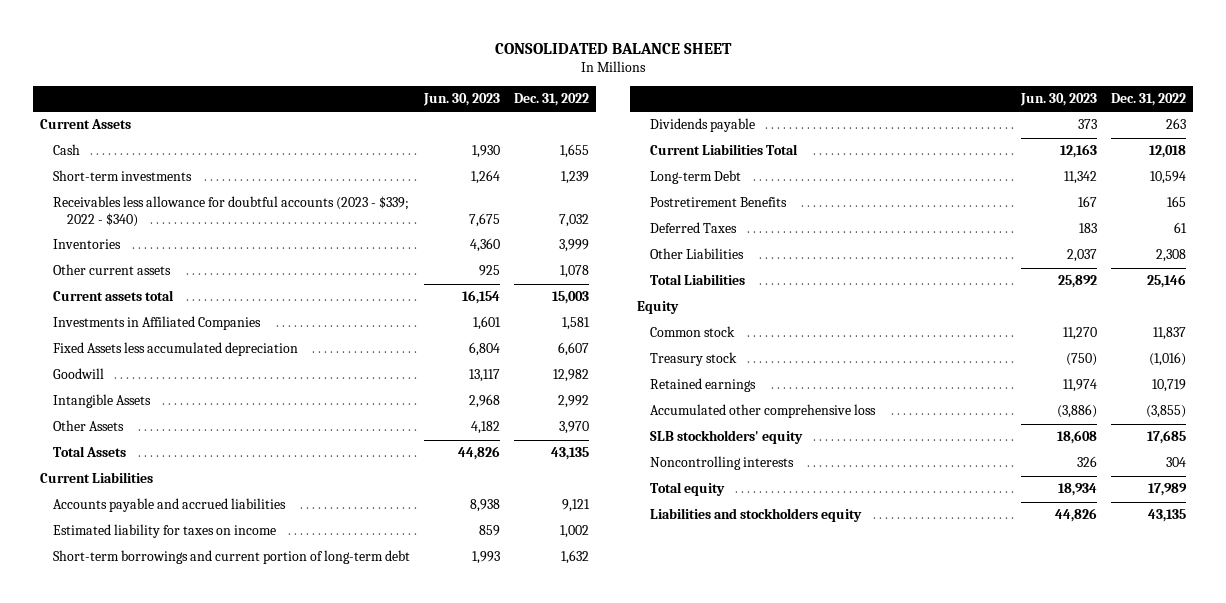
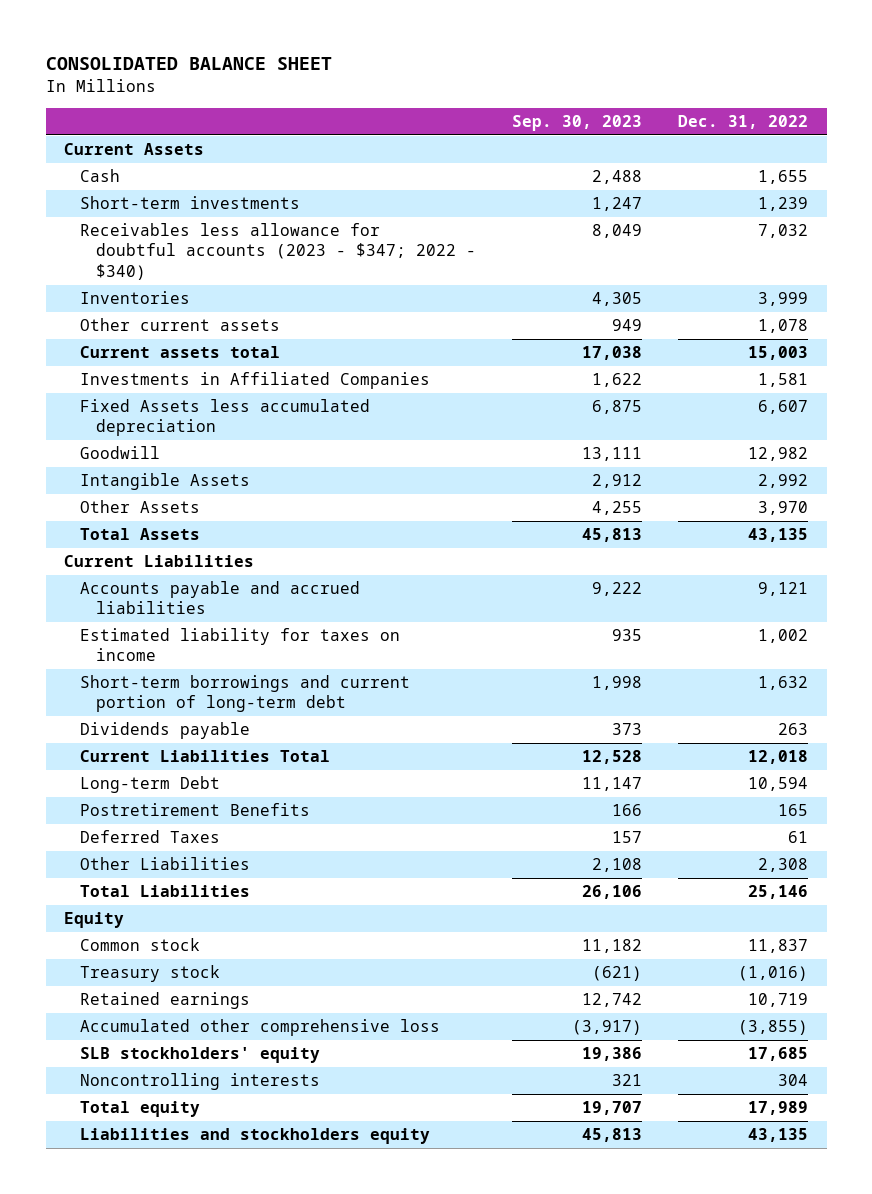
[423,93,501,107] Jun. 30, 2023 -> none
none -> [512,114,643,131] Sep. 30, 2023
[53,196,410,227] Receivables less allowance for doubtful accounts (2023 - $339; 2022 - $340) -> [79,223,477,280] Receivables less allowance for doubtful accounts (2023 - $347; 2022 - $340)

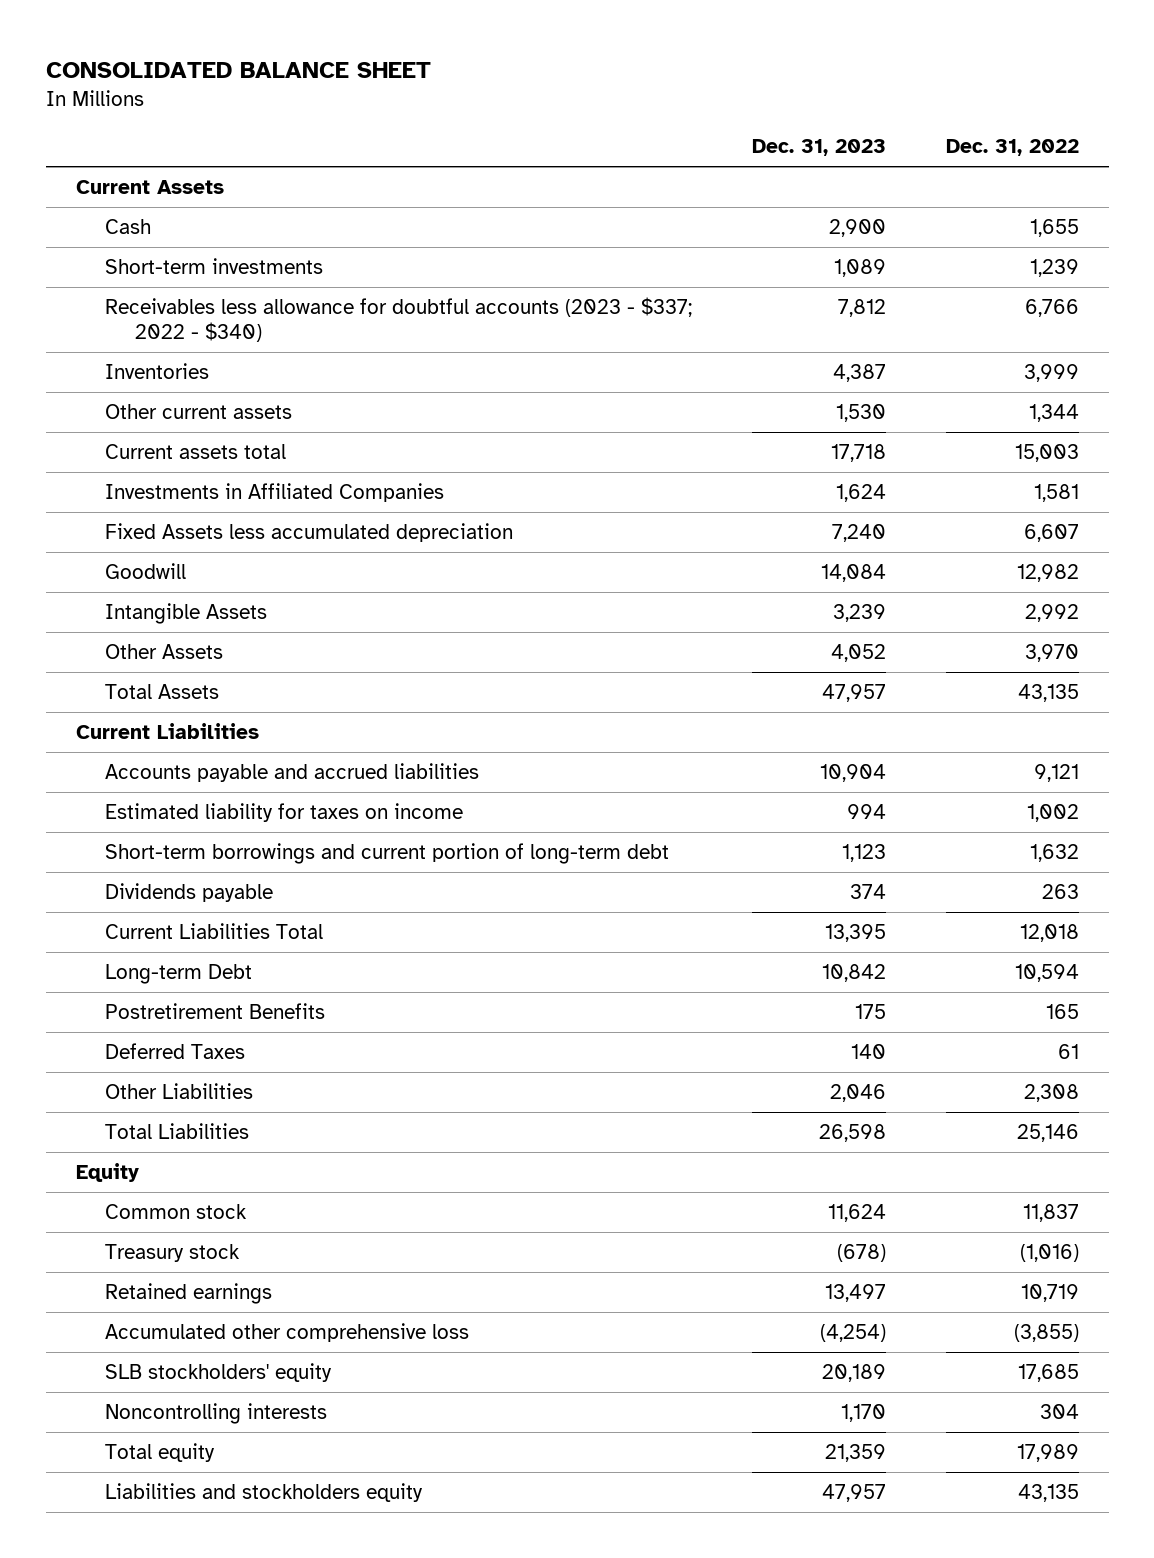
[512,114,643,131] Sep. 30, 2023 -> none
none -> [751,139,886,157] Dec. 31, 2023
[79,223,477,280] Receivables less allowance for doubtful accounts (2023 - $347; 2022 - $340) -> [105,297,693,342] Receivables less allowance for doubtful accounts (2023 - $337; 2022 - $340)
[758,224,809,239] 7,032 -> [1024,299,1079,318] 6,766
[758,319,809,334] 1,078 -> [1028,404,1079,423] 1,344

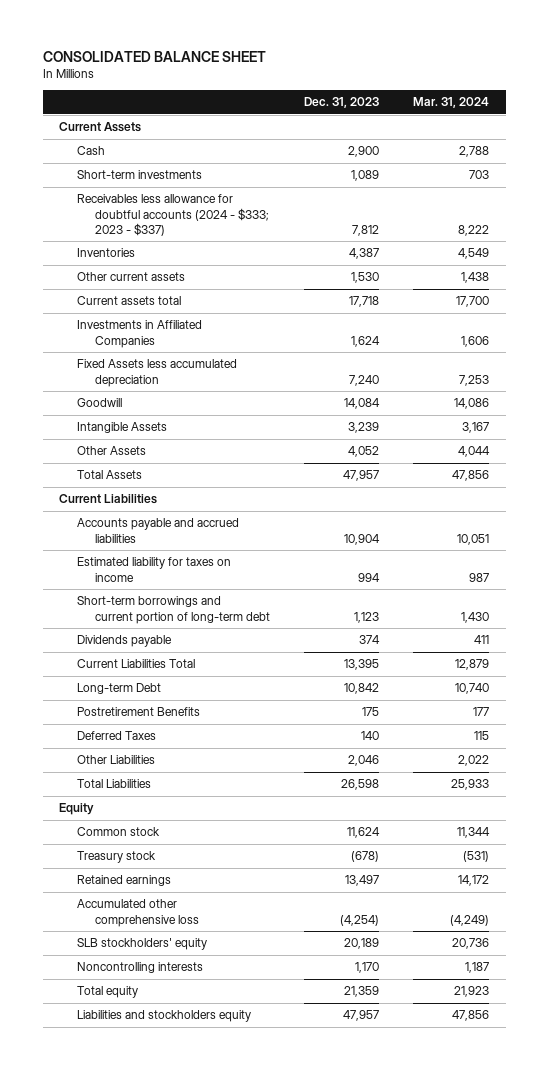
[945,139,1079,157] Dec. 31, 2022 -> none
none -> [412,97,489,109] Mar. 31, 2024
[105,297,693,342] Receivables less allowance for doubtful accounts (2023 - $337; 2022 - $340) -> [77,194,270,237] Receivables less allowance for doubtful accounts (2024 - $333; 2023 - $337)

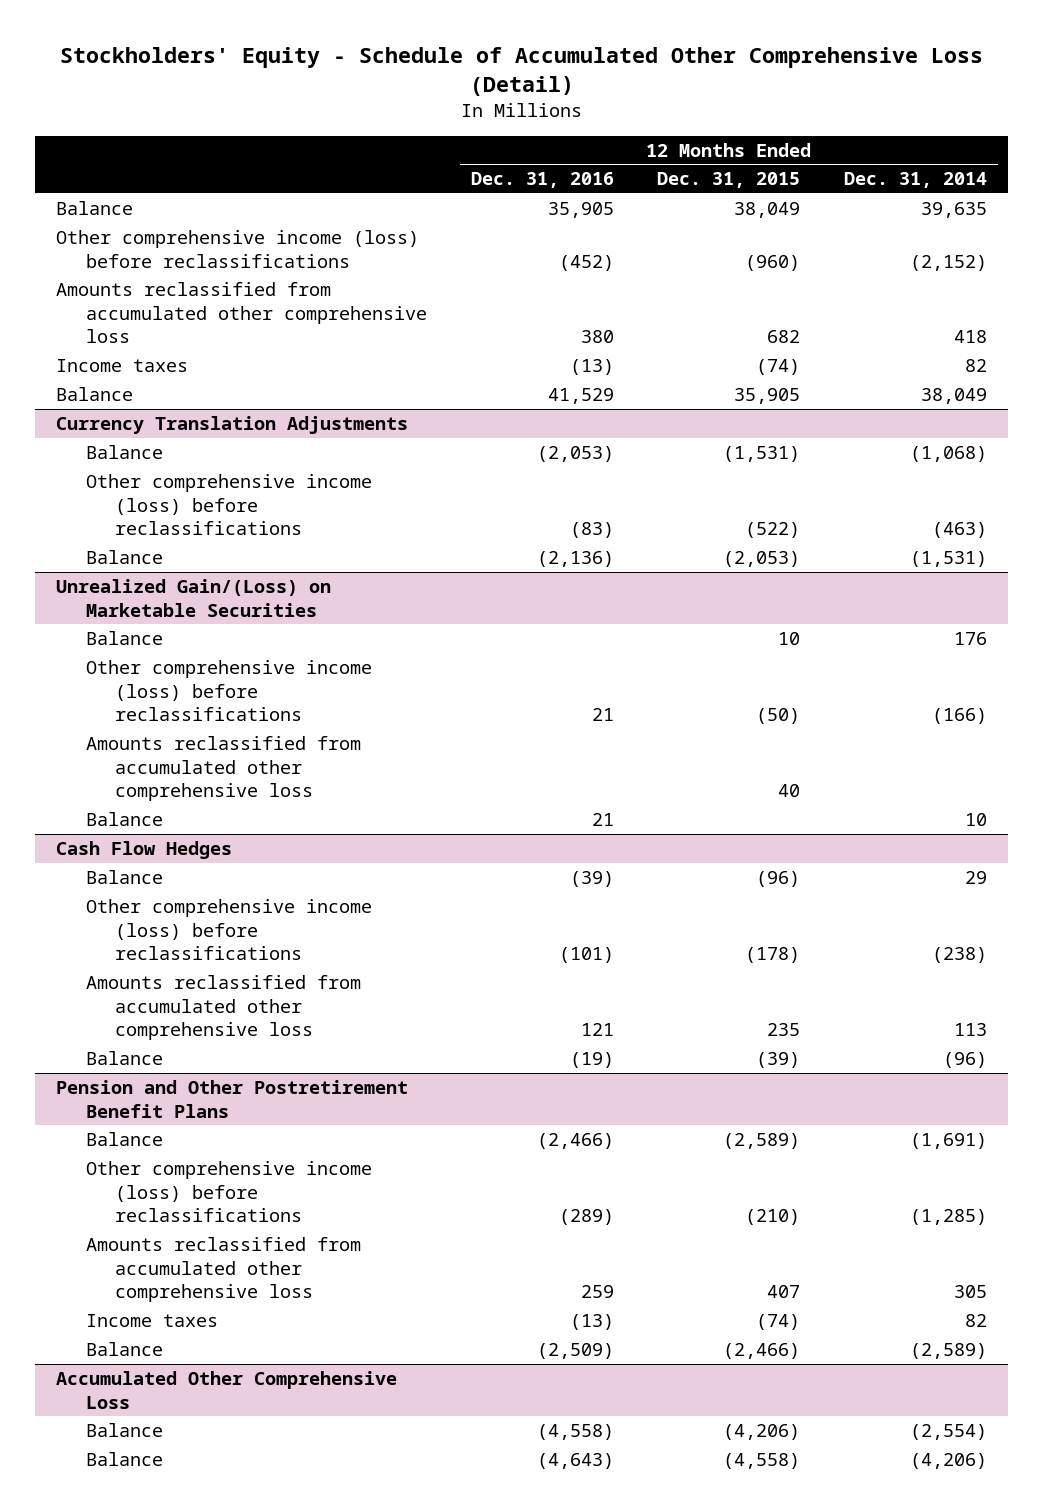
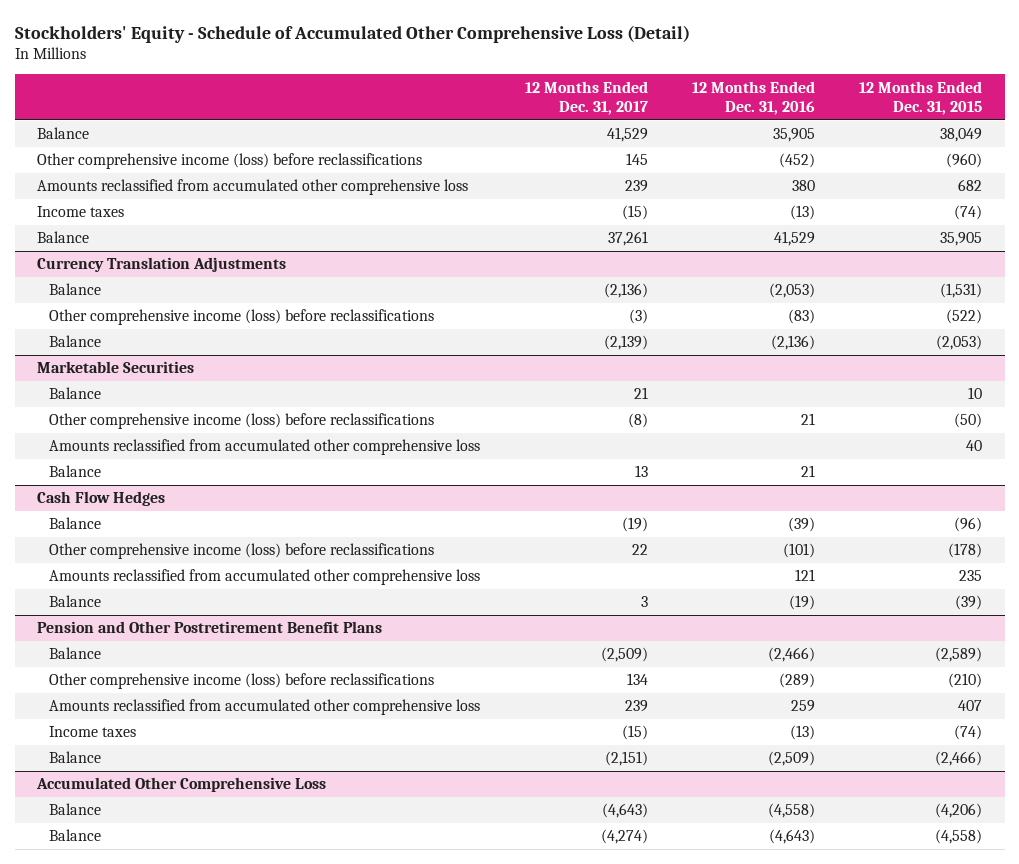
[843,172,987,189] Dec. 31, 2014 -> none
none -> [524,80,648,115] 12 Months Ended Dec. 31, 2017
[56,578,332,617] Unrealized Gain/(Loss) on Marketable Securities -> [36,361,194,374] Marketable Securities

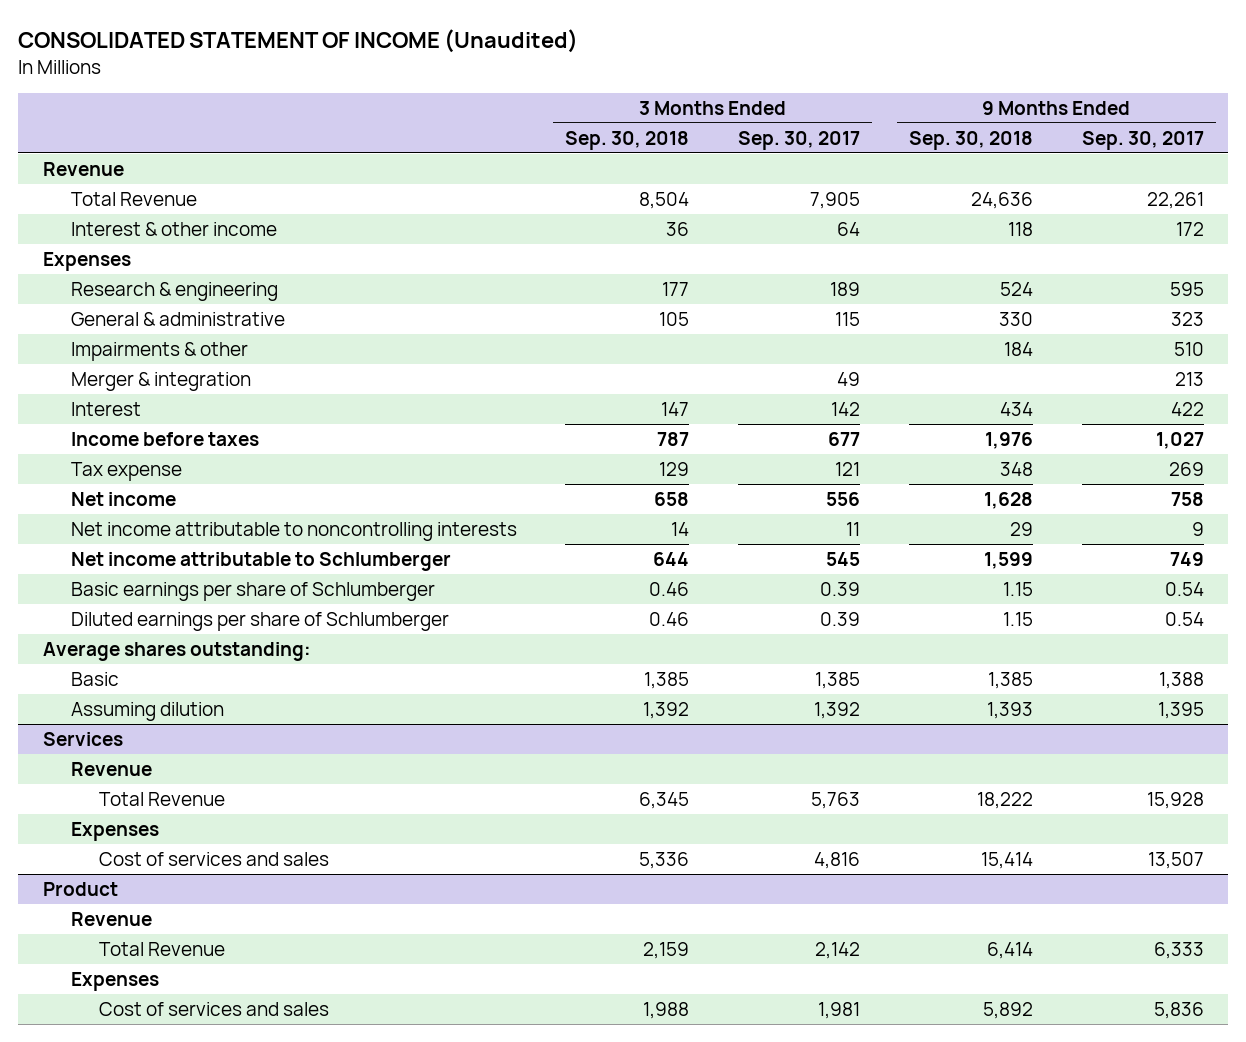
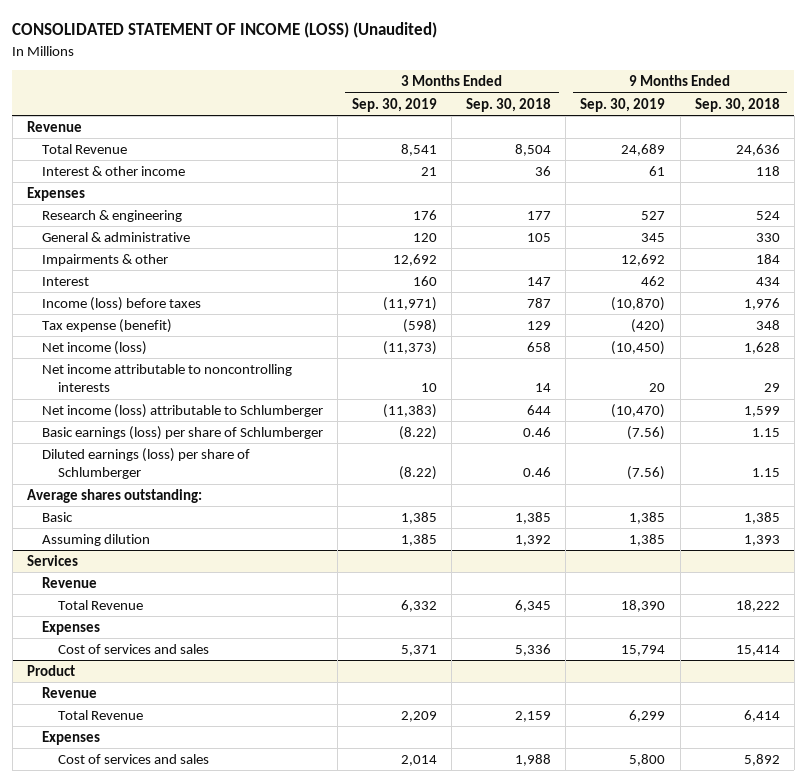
[18,28,579,53] CONSOLIDATED STATEMENT OF INCOME (Unaudited) -> [12,22,438,39] CONSOLIDATED STATEMENT OF INCOME (LOSS) (Unaudited)
[738,130,861,150] Sep. 30, 2017 -> none
[1081,130,1204,150] Sep. 30, 2017 -> none
none -> [352,97,438,112] Sep. 30, 2019
none -> [580,97,666,112] Sep. 30, 2019
[70,371,251,391] Merger & integration -> none
[70,431,259,446] Income before taxes -> [42,297,202,312] Income (loss) before taxes
[70,461,182,481] Tax expense -> [42,319,173,334] Tax expense (benefit)
[70,491,176,506] Net income -> [42,341,148,356] Net income (loss)
[70,551,451,571] Net income attributable to Schlumberger -> [42,404,324,419] Net income (loss) attributable to Schlumberger
[70,581,435,601] Basic earnings per share of Schlumberger -> [42,426,324,441] Basic earnings (loss) per share of Schlumberger
[70,611,449,631] Diluted earnings per share of Schlumberger -> [42,448,251,480] Diluted earnings (loss) per share of Schlumberger

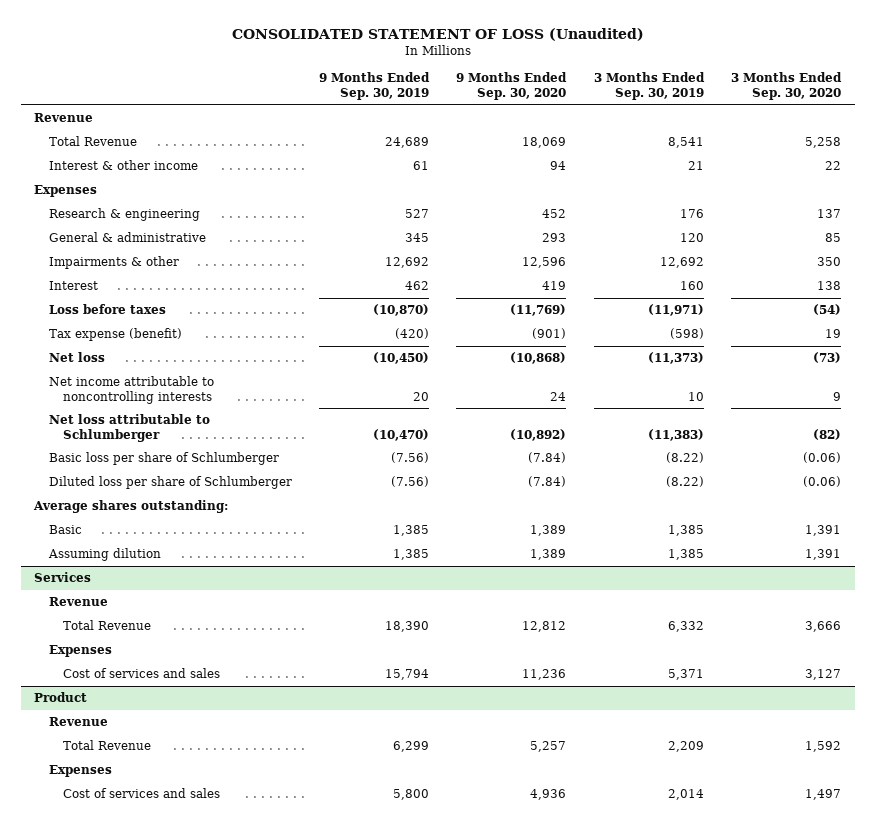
[12,22,438,39] CONSOLIDATED STATEMENT OF INCOME (LOSS) (Unaudited) -> [231,27,644,41] CONSOLIDATED STATEMENT OF LOSS (Unaudited)
[466,97,552,112] Sep. 30, 2018 -> none
[694,97,780,112] Sep. 30, 2018 -> none
none -> [456,72,568,101] 9 Months Ended Sep. 30, 2020
none -> [730,72,842,101] 3 Months Ended Sep. 30, 2020
[42,297,202,312] Income (loss) before taxes -> [48,304,166,315] Loss before taxes
[42,341,148,356] Net income (loss) -> [48,352,105,363] Net loss
[42,404,324,419] Net income (loss) attributable to Schlumberger -> [48,414,210,442] Net loss attributable to Schlumberger
[42,426,324,441] Basic earnings (loss) per share of Schlumberger -> [48,452,279,466] Basic loss per share of Schlumberger
[42,448,251,480] Diluted earnings (loss) per share of Schlumberger -> [48,476,292,490] Diluted loss per share of Schlumberger

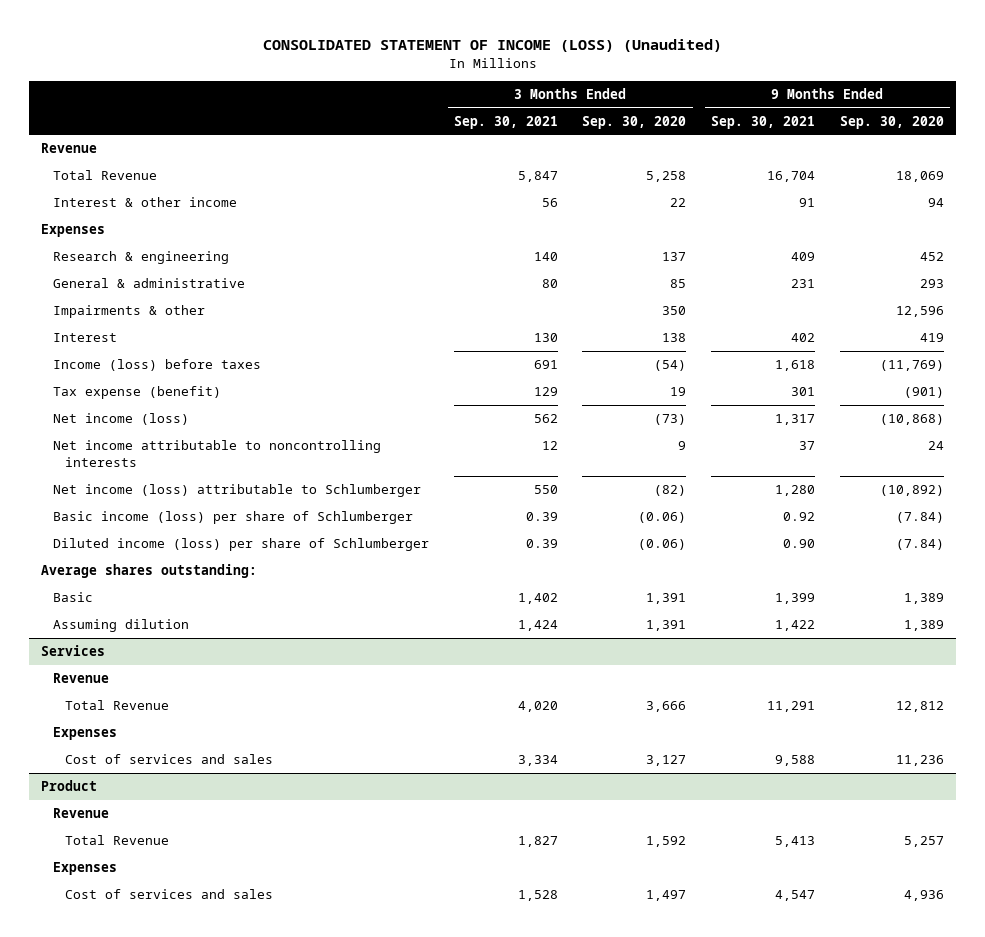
[231,27,644,41] CONSOLIDATED STATEMENT OF LOSS (Unaudited) -> [262,38,722,52] CONSOLIDATED STATEMENT OF INCOME (LOSS) (Unaudited)
[319,72,431,101] 9 Months Ended Sep. 30, 2019 -> none
[593,72,705,101] 3 Months Ended Sep. 30, 2019 -> none
none -> [453,115,558,129] Sep. 30, 2021
none -> [711,115,816,129] Sep. 30, 2021
[48,304,166,315] Loss before taxes -> [53,359,262,372] Income (loss) before taxes
[48,352,105,363] Net loss -> [53,413,190,426] Net income (loss)
[48,414,210,442] Net loss attributable to Schlumberger -> [53,484,422,498] Net income (loss) attributable to Schlumberger
[48,452,279,466] Basic loss per share of Schlumberger -> [53,511,414,525] Basic income (loss) per share of Schlumberger
[48,476,292,490] Diluted loss per share of Schlumberger -> [53,538,430,552] Diluted income (loss) per share of Schlumberger

